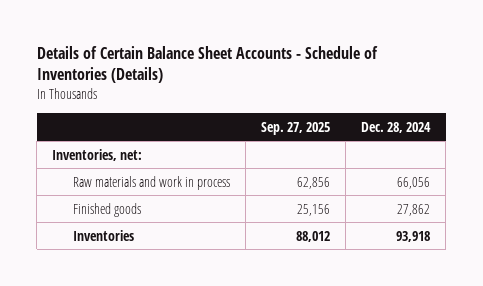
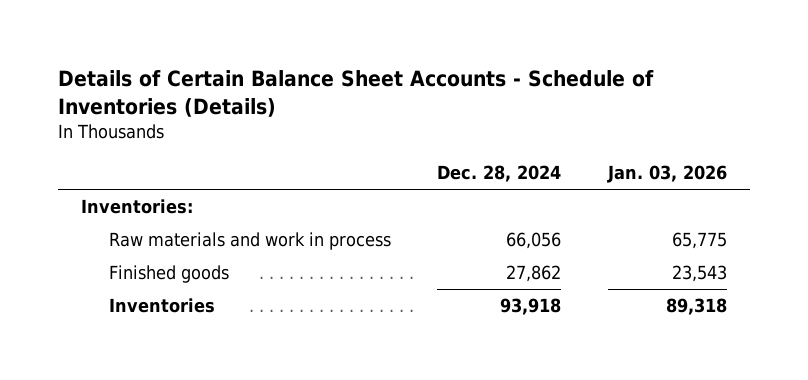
[261,121,331,135] Sep. 27, 2025 -> none
none -> [606,165,727,184] Jan. 03, 2026
[52,148,143,161] Inventories, net: -> [81,199,194,215] Inventories:

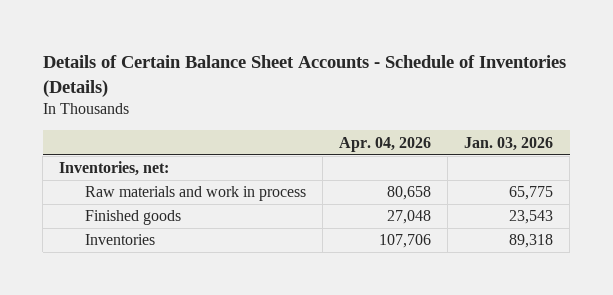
[437,165,562,183] Dec. 28, 2024 -> none
none -> [338,136,431,152] Apr. 04, 2026
[81,199,194,215] Inventories: -> [59,161,170,177] Inventories, net:

